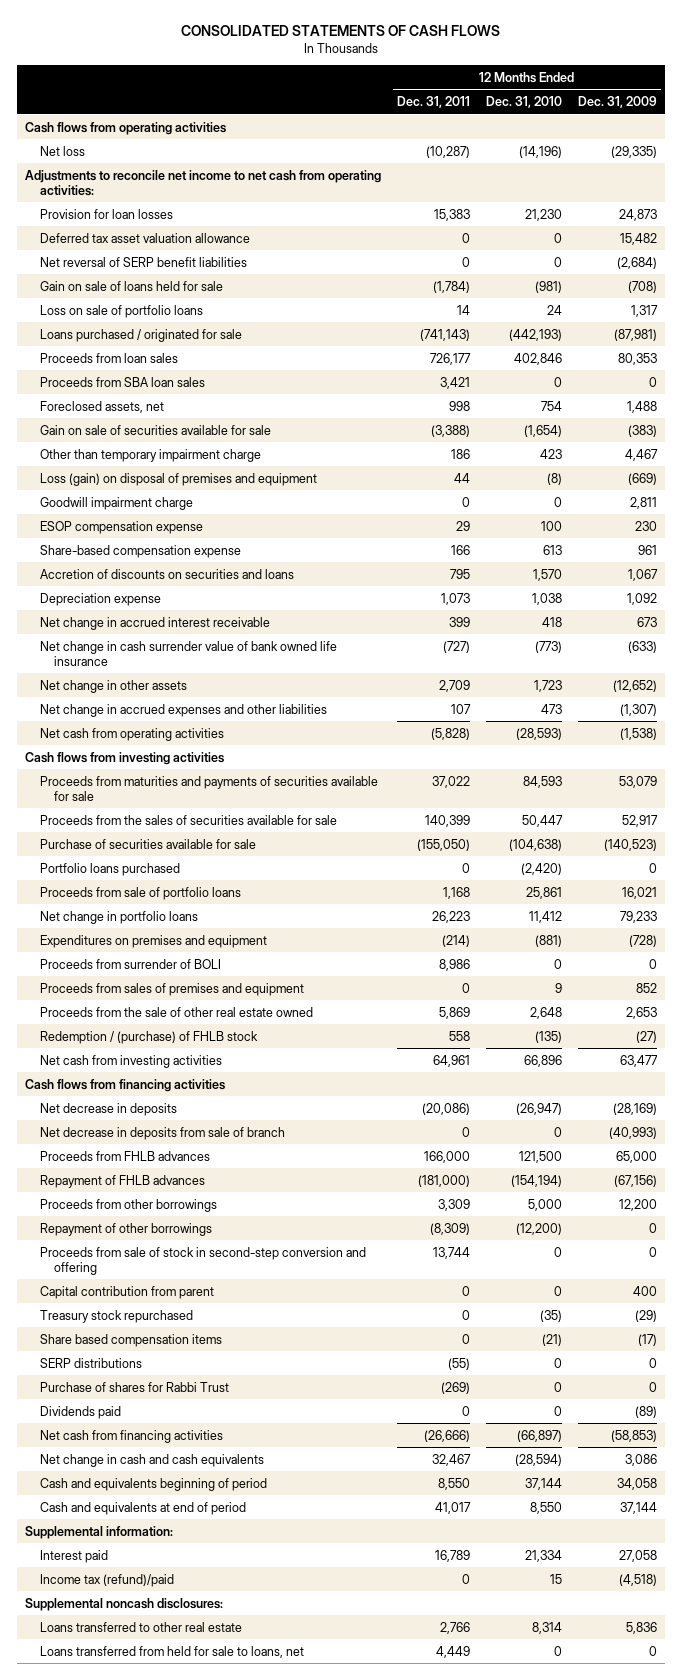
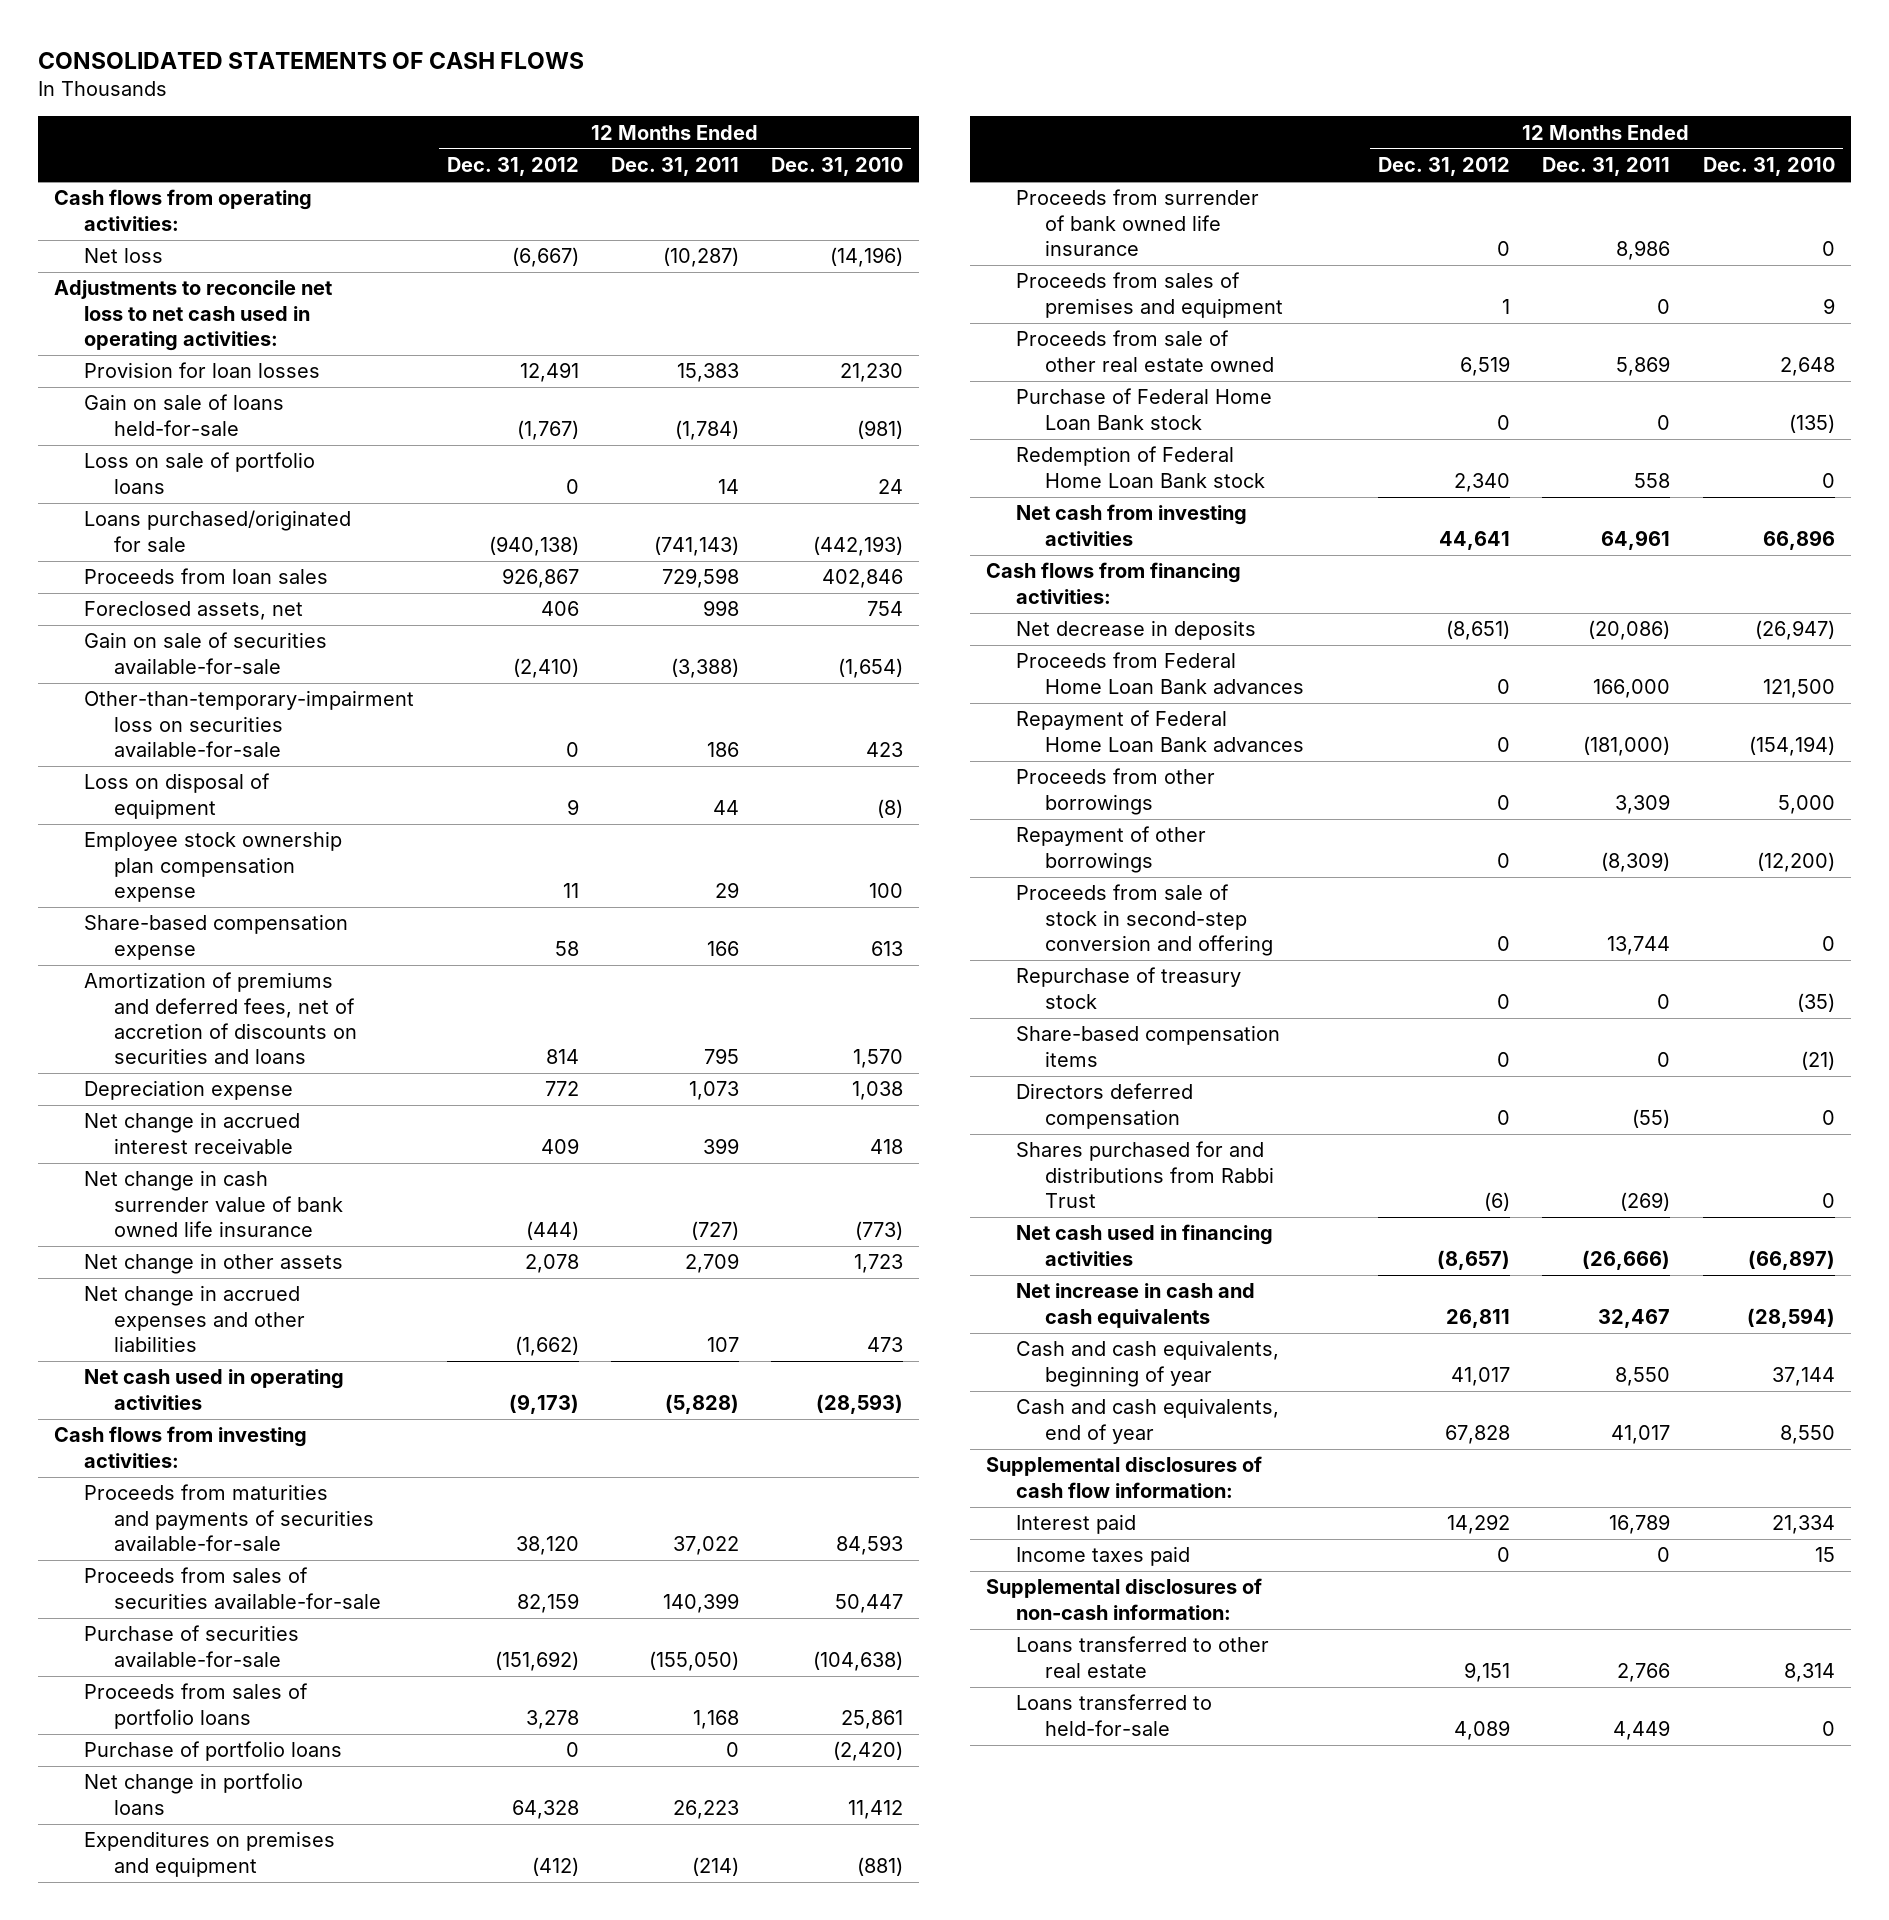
[578,95,658,108] Dec. 31, 2009 -> none
none -> [446,157,579,177] Dec. 31, 2012
[25,121,227,135] Cash flows from operating activities -> [54,189,313,231] Cash flows from operating activities:
[25,169,382,196] Adjustments to reconcile net income to net cash from operating activities: -> [54,280,333,351] Adjustments to reconcile net loss to net cash used in operating activities:
[39,232,250,243] Deferred tax asset valuation allowance -> none
[39,256,247,267] Net reversal of SERP benefit liabilities -> none
[39,280,223,291] Gain on sale of loans held for sale -> [84,394,285,436] Gain on sale of loans held-for-sale
[39,376,205,387] Proceeds from SBA loan sales -> none
[39,328,242,342] Loans purchased / originated for sale -> [84,510,352,552] Loans purchased/originated for sale
[430,352,472,365] 726,177 -> [661,568,739,589] 729,598
[39,496,193,510] Goodwill impairment charge -> none
[39,424,271,435] Gain on sale of securities available for sale -> [84,632,328,674] Gain on sale of securities available-for-sale
[39,448,261,462] Other than temporary impairment charge -> [84,690,415,757] Other-than-temporary-impairment loss on securities available-for-sale
[39,472,317,486] Loss (gain) on disposal of premises and equipment -> [84,773,271,819] Loss on disposal of equipment
[39,520,203,534] ESOP compensation expense -> [84,831,343,902] Employee stock ownership plan compensation expense
[39,568,294,579] Accretion of discounts on securities and loans -> [84,972,358,1064] Amortization of premiums and deferred fees, net of accretion of discounts on securities and loans
[39,727,224,741] Net cash from operating activities -> [84,1369,345,1410] Net cash used in operating activities
[25,751,225,765] Cash flows from investing activities -> [54,1426,308,1468] Cash flows from investing activities:
[39,775,378,801] Proceeds from maturities and payments of securities available for sale -> [84,1484,375,1551] Proceeds from maturities and payments of securities available-for-sale
[39,814,337,825] Proceeds from the sales of securities available for sale -> [84,1567,382,1609] Proceeds from sales of securities available-for-sale
[39,838,256,849] Purchase of securities available for sale -> [84,1625,300,1667] Purchase of securities available-for-sale
[39,862,180,876] Portfolio loans purchased -> [84,1683,309,1729] Proceeds from sales of portfolio loans
[462,862,471,873] 0 -> [692,1709,739,1729] 1,168
[521,862,563,875] (2,420) -> [841,1709,904,1729] 25,861
[39,886,241,900] Proceeds from sale of portfolio loans -> [84,1741,343,1762] Purchase of portfolio loans
[443,886,471,899] 1,168 -> [725,1742,739,1758] 0
[526,886,563,899] 25,861 -> [833,1741,904,1762] (2,420)
[39,958,221,969] Proceeds from surrender of BOLI -> [1015,189,1259,256] Proceeds from surrender of bank owned life insurance
[39,1006,313,1017] Proceeds from the sale of other real estate owned -> [1015,330,1275,372] Proceeds from sale of other real estate owned
[39,1030,258,1044] Redemption / (purchase) of FHLB stock -> [1015,388,1272,430] Purchase of Federal Home Loan Bank stock
[449,1030,471,1041] 558 -> [1657,414,1671,430] 0
none -> [1015,446,1266,488] Redemption of Federal Home Loan Bank stock
[25,1078,226,1092] Cash flows from financing activities -> [985,562,1241,604] Cash flows from financing activities:
[39,1126,285,1140] Net decrease in deposits from sale of branch -> none
[39,1150,210,1161] Proceeds from FHLB advances -> [1015,652,1305,694] Proceeds from Federal Home Loan Bank advances
[39,1174,205,1188] Repayment of FHLB advances -> [1015,710,1305,752] Repayment of Federal Home Loan Bank advances
[39,1285,214,1299] Capital contribution from parent -> none
[39,1405,121,1419] Dividends paid -> none
[39,1309,193,1323] Treasury stock repurchased -> [1015,967,1241,1009] Repurchase of treasury stock
[39,1333,222,1347] Share based compensation items -> [1015,1025,1280,1067] Share-based compensation items
[39,1357,142,1368] SERP distributions -> [1015,1083,1193,1129] Directors deferred compensation
[39,1381,229,1392] Purchase of shares for Rabbi Trust -> [1015,1141,1275,1208] Shares purchased for and distributions from Rabbi Trust
[39,1429,223,1443] Net cash from financing activities -> [1015,1224,1273,1266] Net cash used in financing activities
[39,1453,264,1467] Net change in cash and cash equivalents -> [1015,1283,1255,1328] Net increase in cash and cash equivalents
[39,1477,267,1491] Cash and equivalents beginning of period -> [1015,1340,1279,1387] Cash and cash equivalents, beginning of year
[39,1501,246,1515] Cash and equivalents at end of period -> [1015,1398,1279,1444] Cash and cash equivalents, end of year
[25,1525,174,1539] Supplemental information: -> [985,1456,1262,1498] Supplemental disclosures of cash flow information:
[39,1573,174,1587] Income tax (refund)/paid -> [1015,1546,1190,1567] Income taxes paid
[25,1597,224,1611] Supplemental noncash disclosures: -> [985,1578,1262,1620] Supplemental disclosures of non-cash information:
[39,1645,304,1658] Loans transferred from held for sale to loans, net -> [1015,1694,1212,1736] Loans transferred to held-for-sale

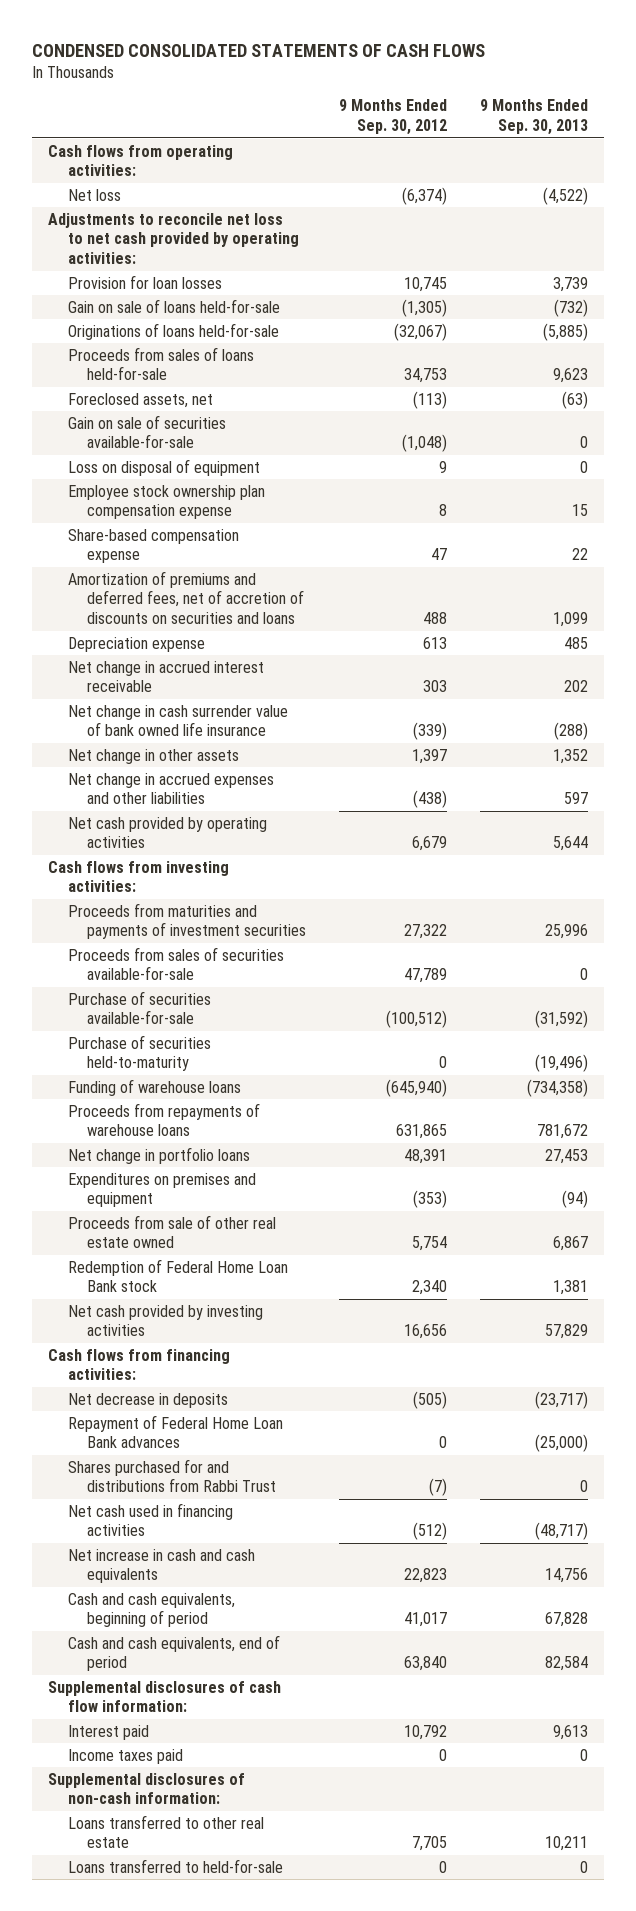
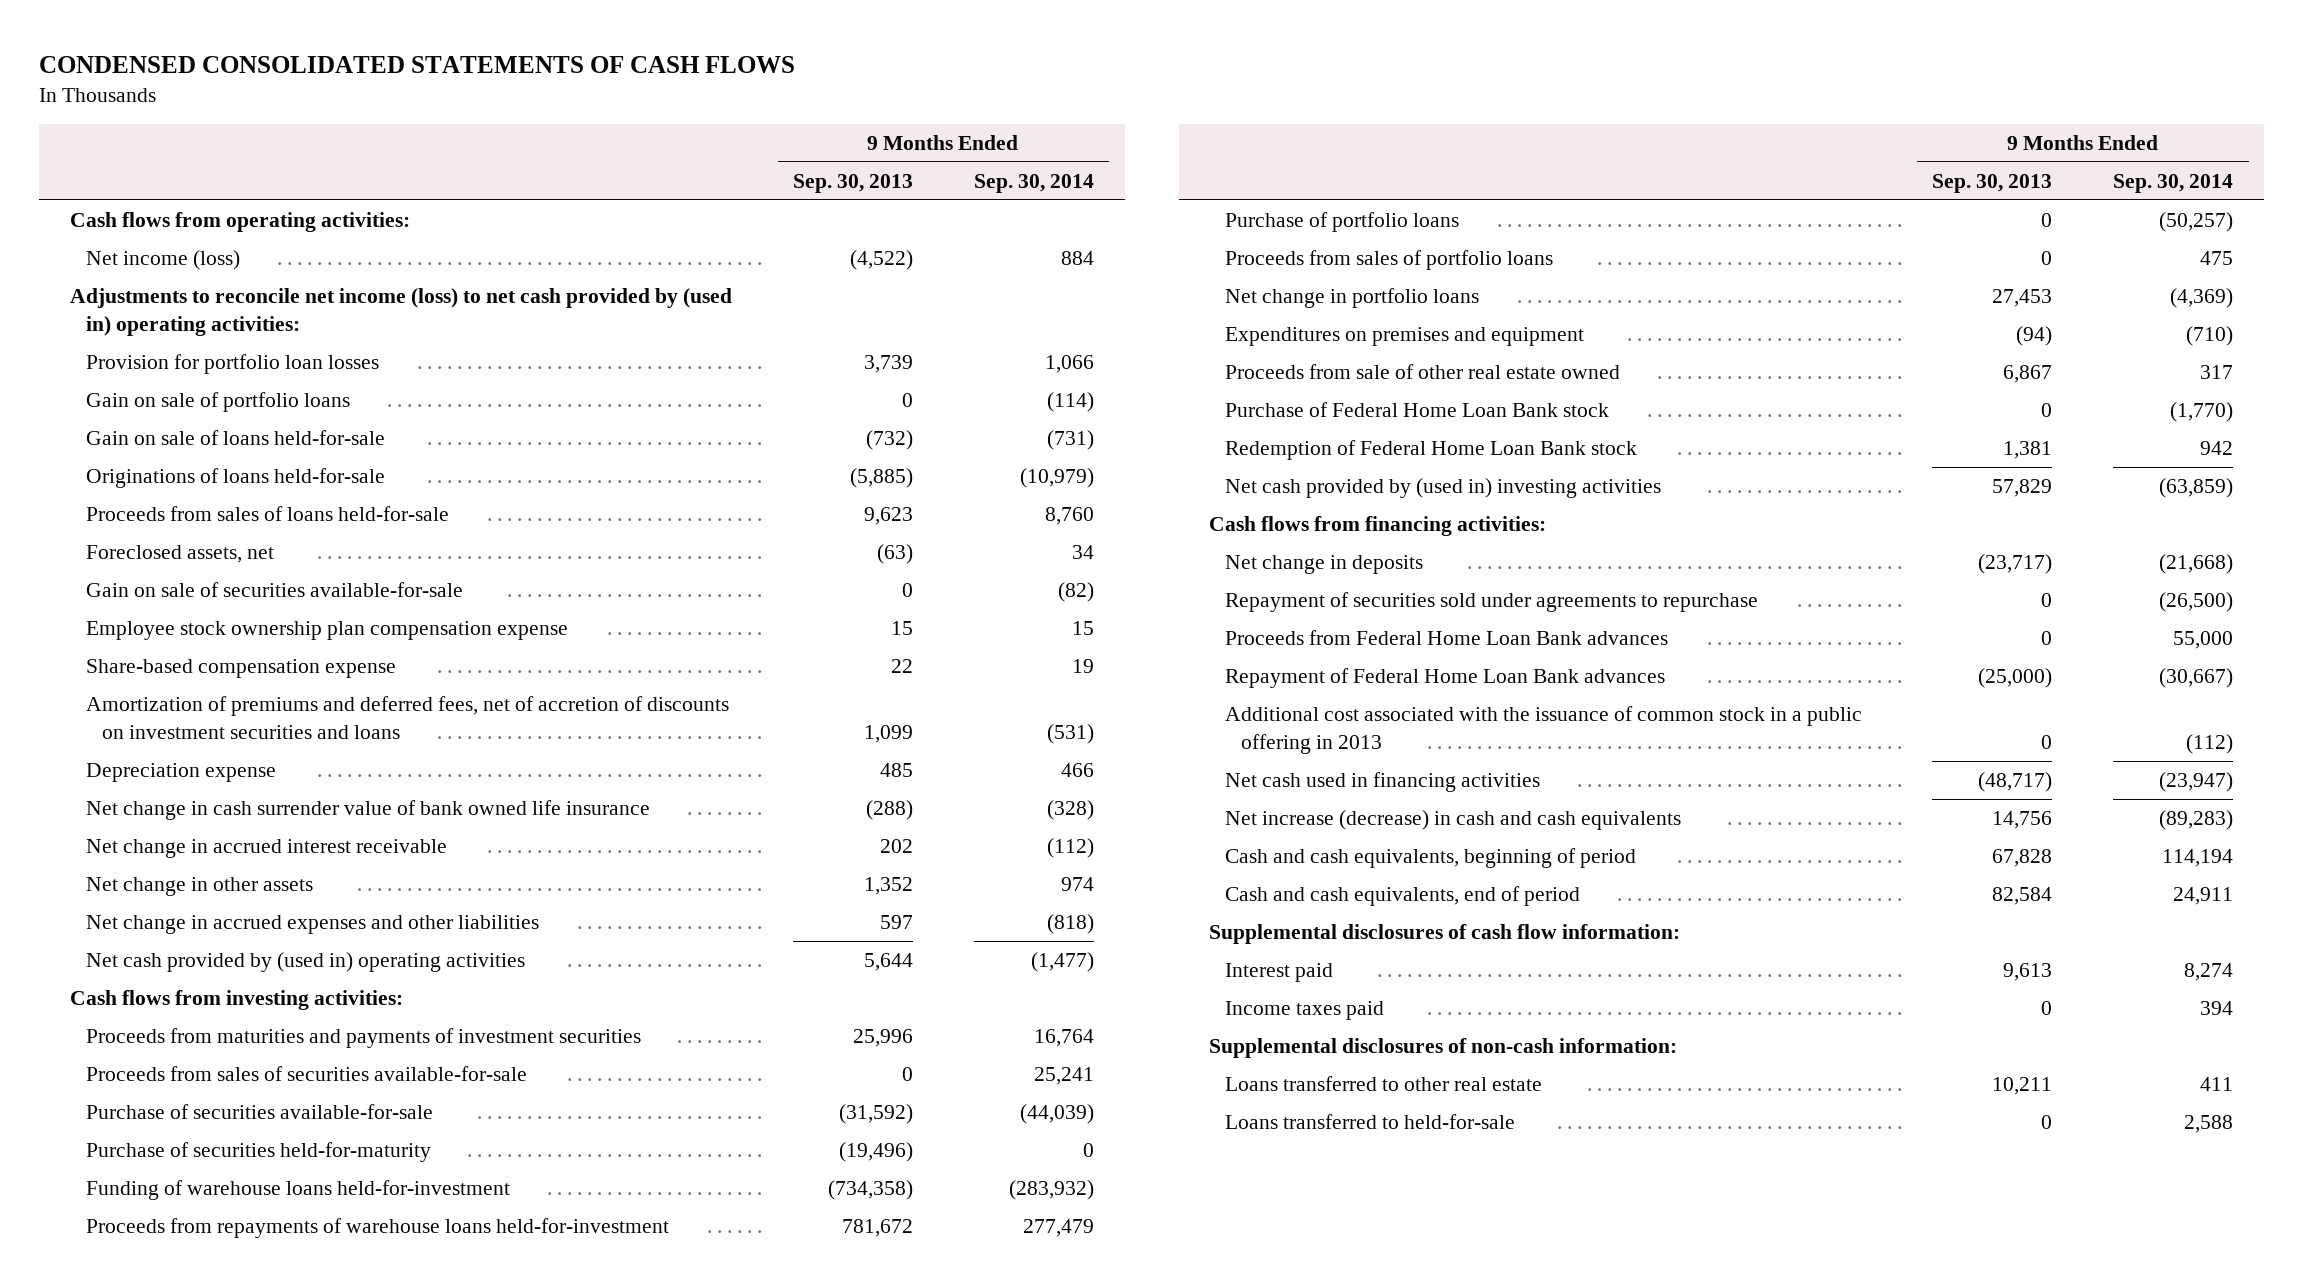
[338,99,447,136] 9 Months Ended Sep. 30, 2012 -> none
none -> [974,173,1095,193] Sep. 30, 2014
[67,188,121,201] Net loss -> [85,250,240,271] Net income (loss)
[48,212,299,265] Adjustments to reconcile net loss to net cash provided by operating activities: -> [69,288,732,336] Adjustments to reconcile net income (loss) to net cash provided by (used in) operating activities:
[67,274,222,289] Provision for loan losses -> [85,354,379,375] Provision for portfolio loan losses
none -> [85,392,350,413] Gain on sale of portfolio loans
[67,458,260,476] Loss on disposal of equipment -> none
[67,570,305,625] Amortization of premiums and deferred fees, net of accretion of discounts on securities and loans -> [85,696,729,739] Amortization of premiums and deferred fees, net of accretion of discounts on investment securities and loans
[67,660,264,693] Net change in accrued interest receivable -> [85,839,447,859] Net change in accrued interest receivable
[67,816,267,849] Net cash provided by operating activities -> [85,952,525,973] Net cash provided by (used in) operating activities
[67,1034,211,1072] Purchase of securities held-to-maturity -> [85,1142,431,1163] Purchase of securities held-for-maturity
[67,1078,241,1096] Funding of warehouse loans -> [85,1180,510,1201] Funding of warehouse loans held-for-investment
[67,1102,260,1137] Proceeds from repayments of warehouse loans -> [85,1218,669,1239] Proceeds from repayments of warehouse loans held-for-investment
none -> [1225,212,1460,233] Purchase of portfolio loans
none -> [1225,250,1554,271] Proceeds from sales of portfolio loans
none -> [1225,402,1610,418] Purchase of Federal Home Loan Bank stock
[67,1304,263,1337] Net cash provided by investing activities -> [1225,478,1662,499] Net cash provided by (used in) investing activities
[67,1392,228,1408] Net decrease in deposits -> [1225,555,1424,575] Net change in deposits
none -> [1225,592,1759,613] Repayment of securities sold under agreements to repurchase
none -> [1225,630,1669,646] Proceeds from Federal Home Loan Bank advances
[67,1458,277,1493] Shares purchased for and distributions from Rabbi Trust -> none
none -> [1225,706,1863,754] Additional cost associated with the issuance of common stock in a public offering in 2013
[67,1548,255,1584] Net increase in cash and cash equivalents -> [1225,810,1682,831] Net increase (decrease) in cash and cash equivalents

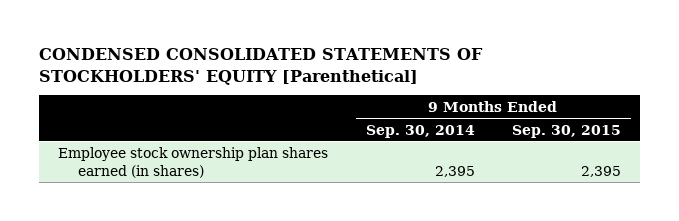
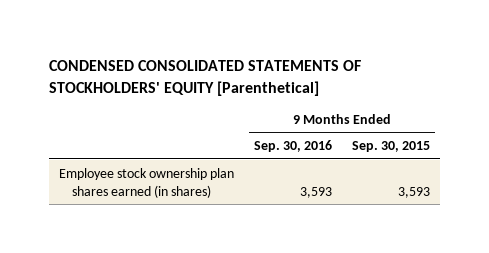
[365,124,475,138] Sep. 30, 2014 -> none
none -> [254,140,333,153] Sep. 30, 2016
[581,166,622,178] 2,395 -> [398,186,431,198] 3,593

